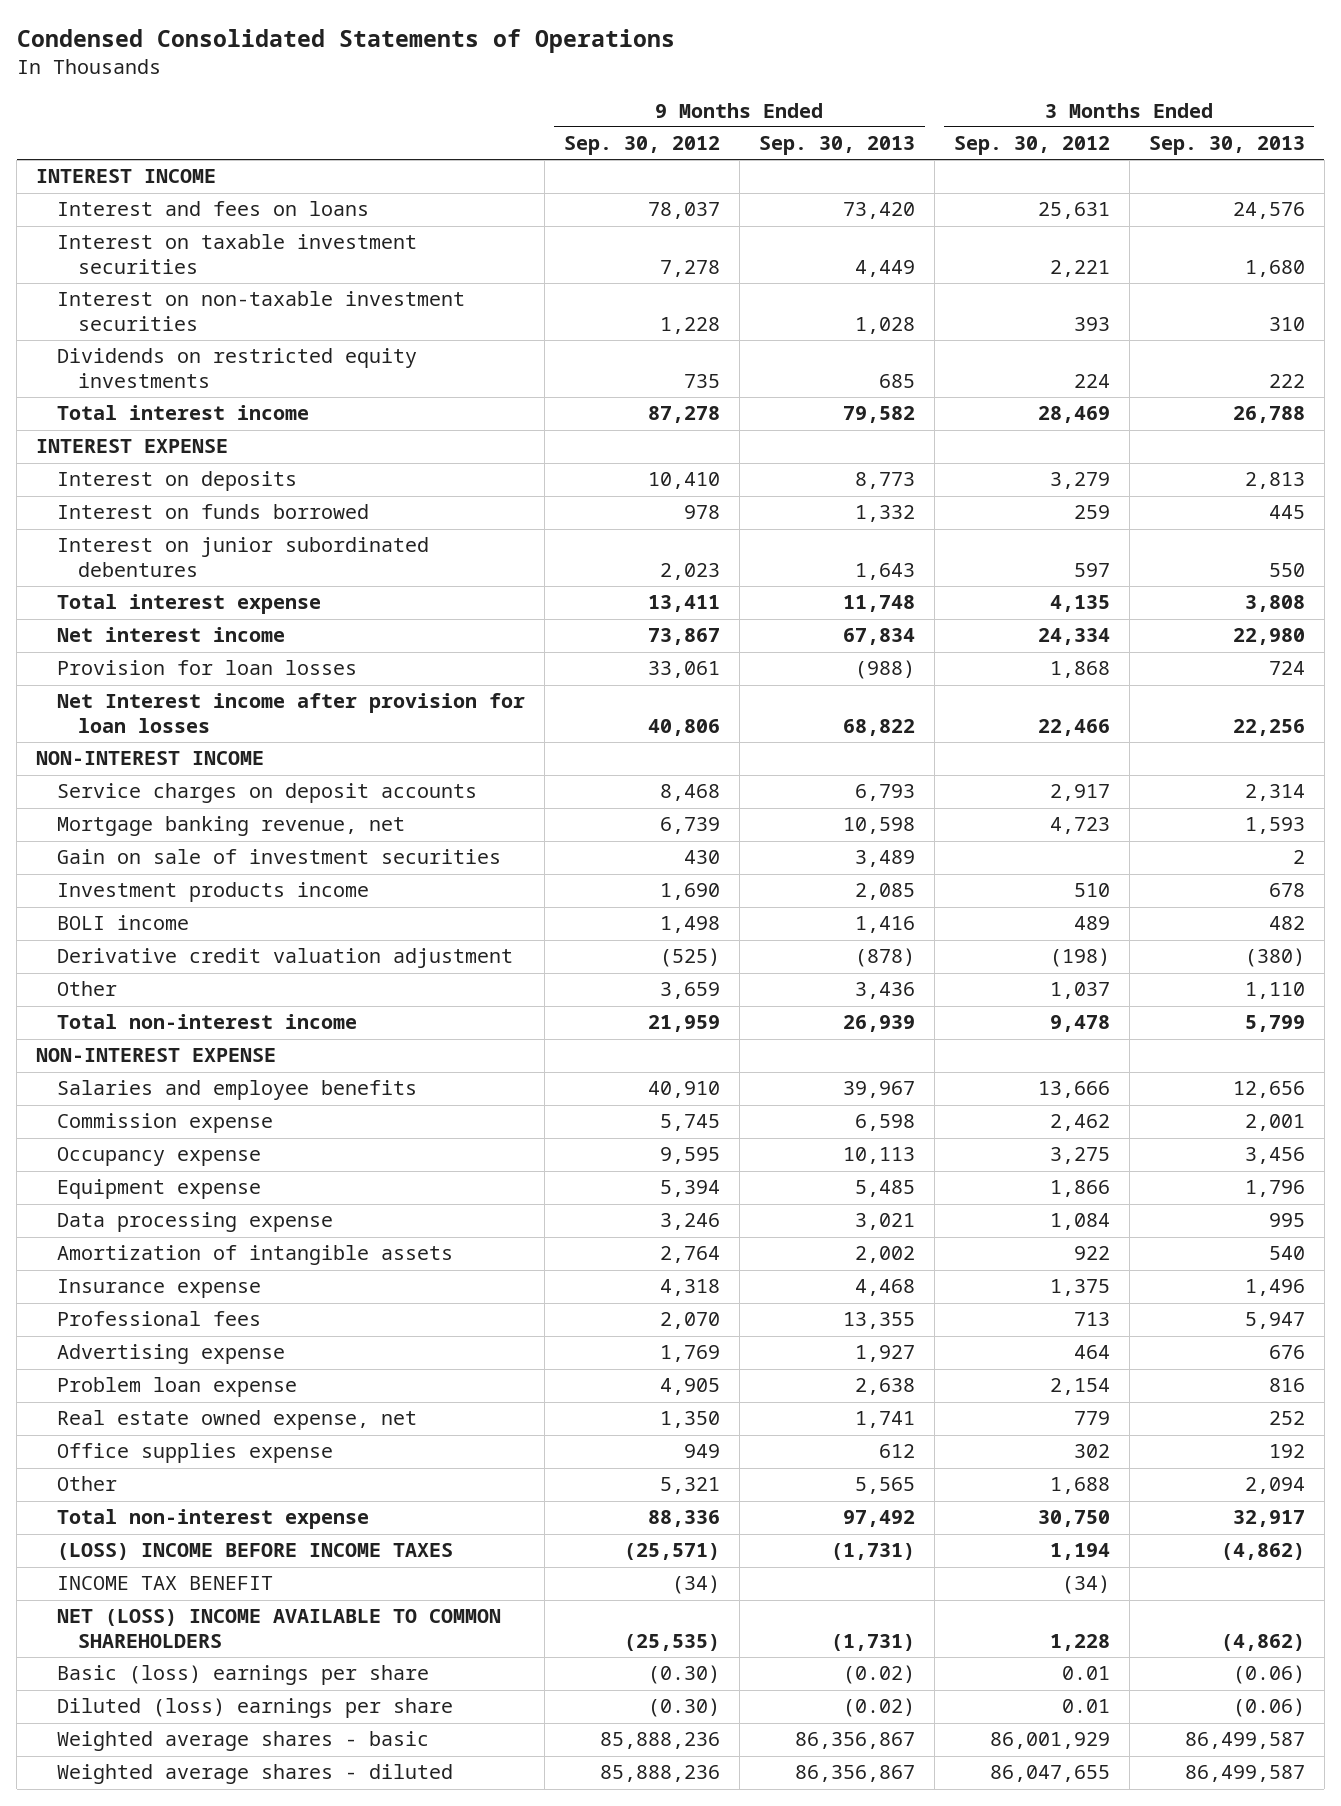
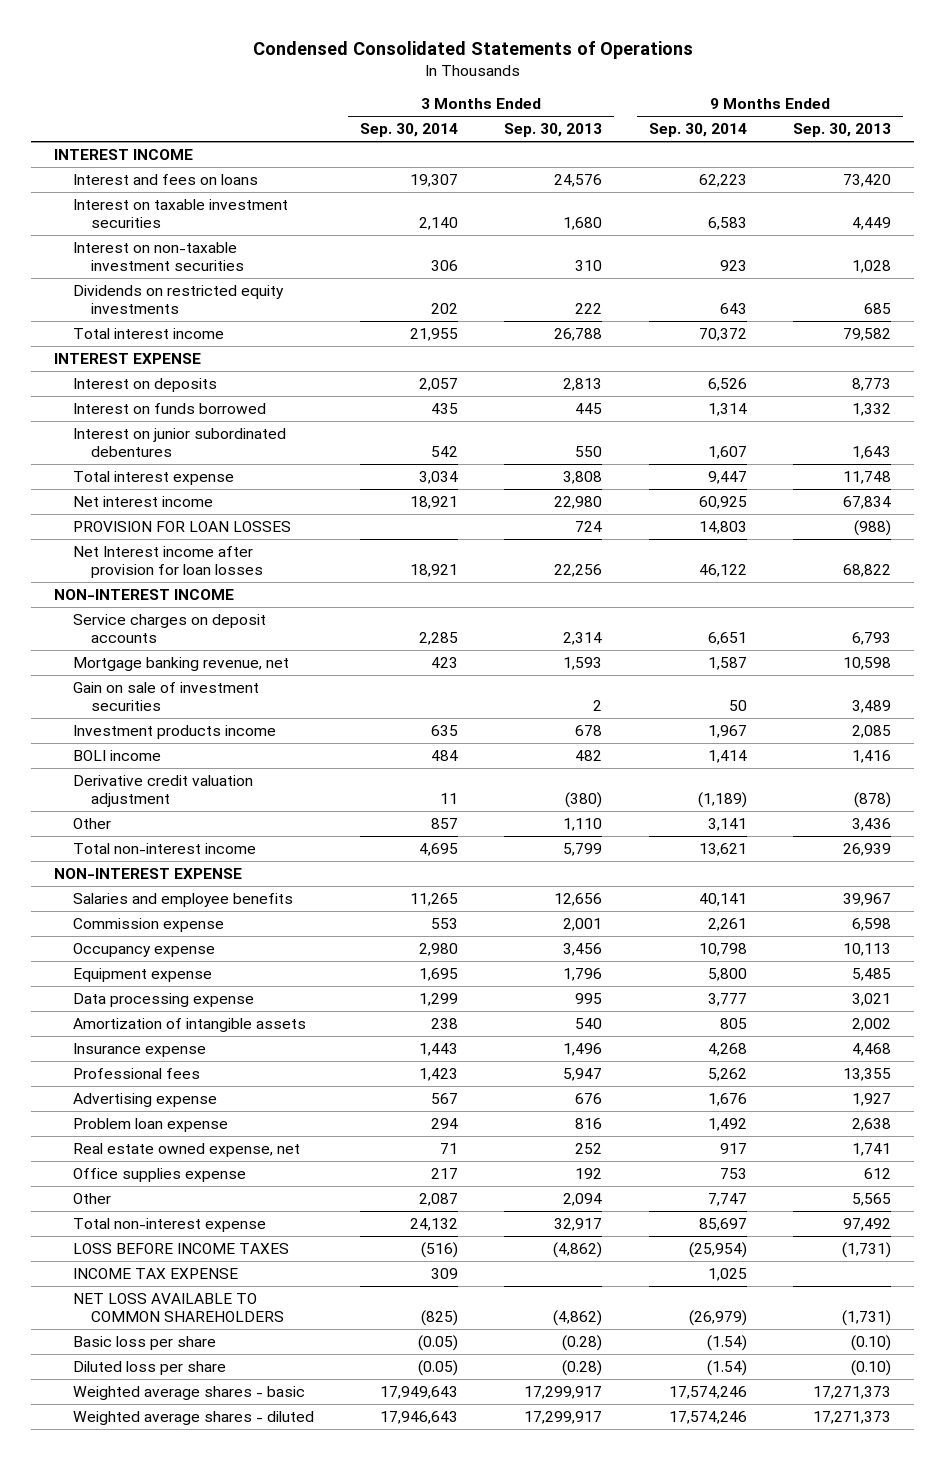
[563,136,720,156] Sep. 30, 2012 -> none
[953,136,1110,156] Sep. 30, 2012 -> none
none -> [360,123,459,138] Sep. 30, 2014
none -> [648,123,747,138] Sep. 30, 2014
[56,660,357,676] Provision for loan losses -> [72,520,291,532] PROVISION FOR LOAN LOSSES
[56,1543,453,1561] (LOSS) INCOME BEFORE INCOME TAXES -> [72,1242,289,1254] LOSS BEFORE INCOME TAXES
[56,1576,273,1591] INCOME TAX BENEFIT -> [72,1267,238,1279] INCOME TAX EXPENSE
[56,1609,501,1648] NET (LOSS) INCOME AVAILABLE TO COMMON SHAREHOLDERS -> [72,1292,285,1323] NET LOSS AVAILABLE TO COMMON SHAREHOLDERS
[56,1665,429,1686] Basic (loss) earnings per share -> [72,1335,216,1350] Basic loss per share
[842,1665,915,1685] (0.02) -> [851,1334,892,1351] (0.10)
[1232,1665,1305,1685] (0.06) -> [562,1334,603,1351] (0.28)
[56,1698,453,1719] Diluted (loss) earnings per share -> [72,1360,226,1375] Diluted loss per share
[842,1698,915,1718] (0.02) -> [851,1359,892,1376] (0.10)
[1232,1698,1305,1718] (0.06) -> [562,1359,603,1376] (0.28)
[794,1732,915,1750] 86,356,867 -> [813,1385,892,1399] 17,271,373
[1184,1732,1305,1750] 86,499,587 -> [524,1385,603,1399] 17,299,917
[794,1765,915,1783] 86,356,867 -> [813,1410,892,1424] 17,271,373
[1184,1765,1305,1783] 86,499,587 -> [524,1410,603,1424] 17,299,917

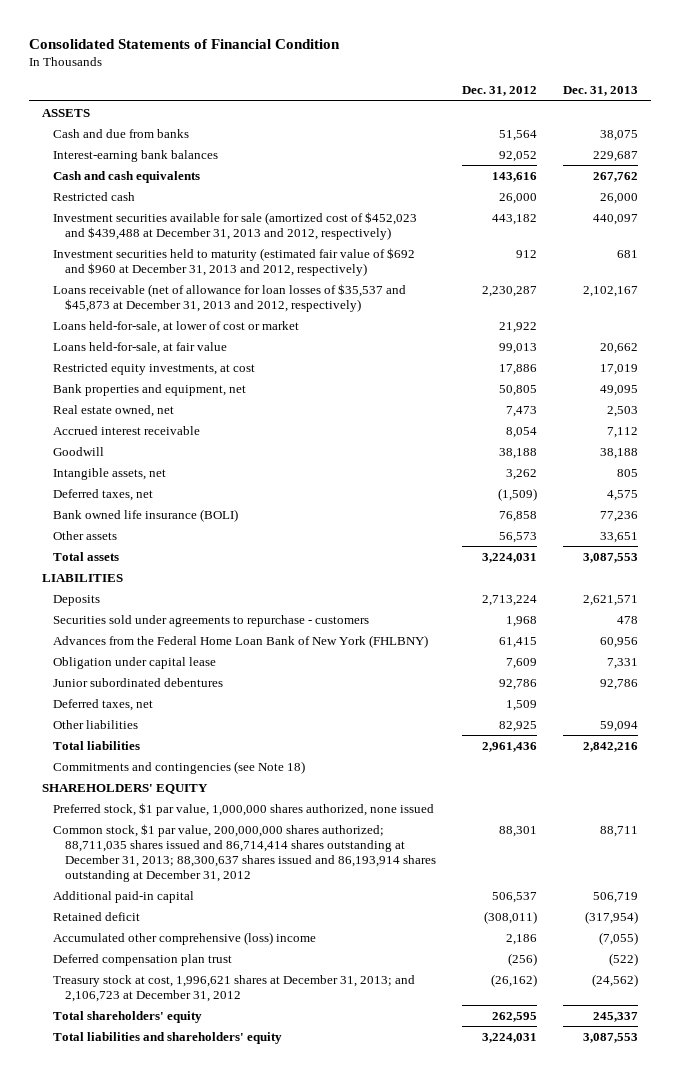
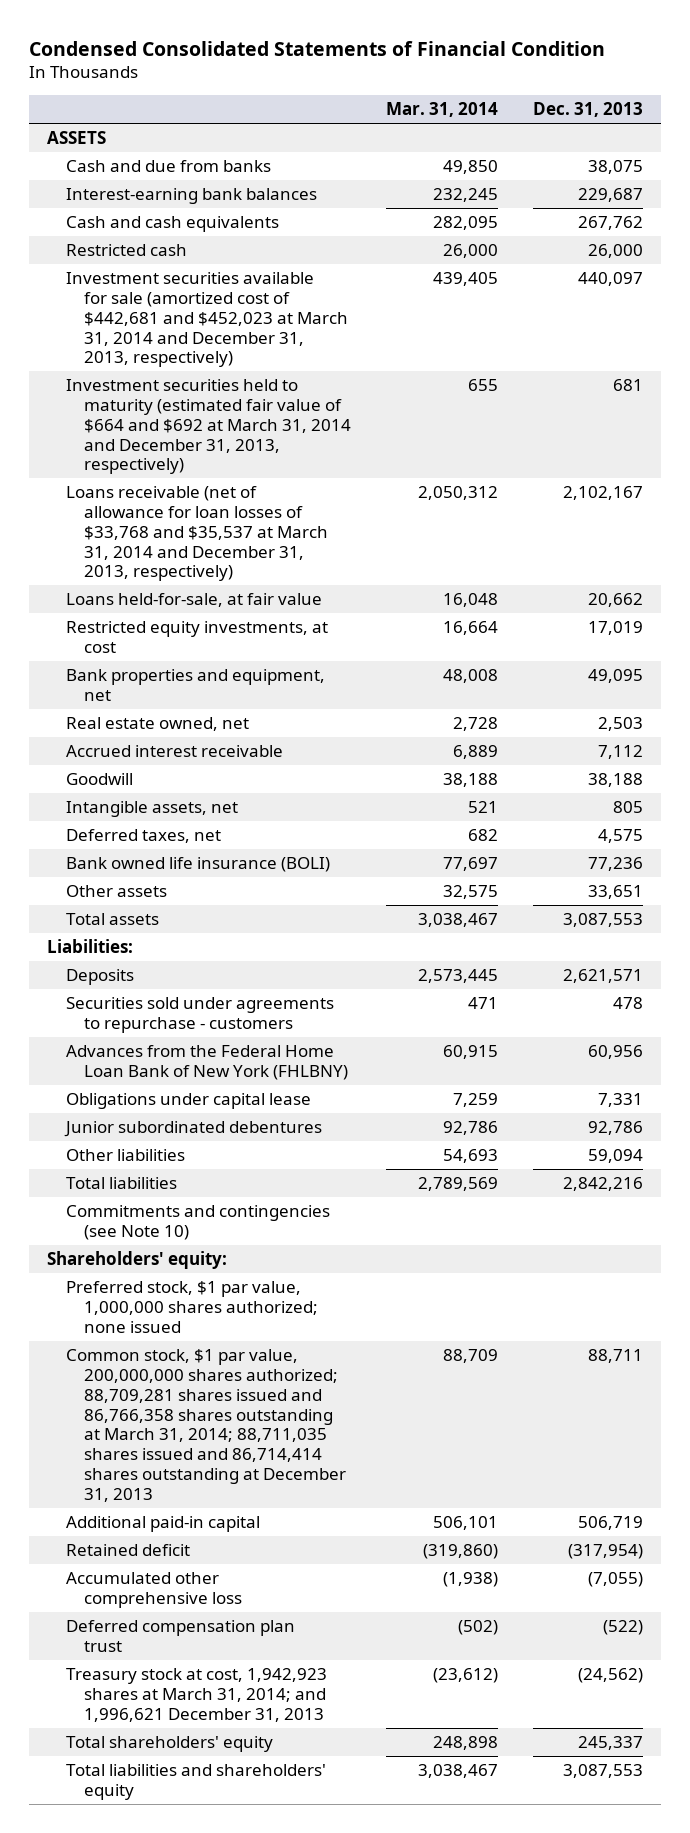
[28,38,340,49] Consolidated Statements of Financial Condition -> [29,40,606,56] Condensed Consolidated Statements of Financial Condition
[461,86,537,97] Dec. 31, 2012 -> none
none -> [386,102,499,118] Mar. 31, 2014
[53,320,300,333] Loans held-for-sale, at lower of cost or market -> none
[53,211,418,240] Investment securities available for sale (amortized cost of $452,023 and $439,488 at December 31, 2013 and 2012, respectively) -> [65,272,349,368] Investment securities available for sale (amortized cost of $442,681 and $452,023 at March 31, 2014 and December 31, 2013, respectively)
[53,247,416,276] Investment securities held to maturity (estimated fair value of $692 and $960 at December 31, 2013 and 2012, respectively) -> [65,379,352,475] Investment securities held to maturity (estimated fair value of $664 and $692 at March 31, 2014 and December 31, 2013, respectively)
[53,283,407,312] Loans receivable (net of allowance for loan losses of $35,537 and $45,873 at December 31, 2013 and 2012, respectively) -> [65,486,329,582] Loans receivable (net of allowance for loan losses of $33,768 and $35,537 at March 31, 2014 and December 31, 2013, respectively)
[41,573,123,582] LIABILITIES -> [46,939,133,954] Liabilities:
[53,656,217,669] Obligation under capital lease -> [65,1093,311,1110] Obligations under capital lease
[53,698,154,711] Deferred taxes, net -> none
[53,760,306,774] Commitments and contingencies (see Note 18) -> [65,1205,330,1240] Commitments and contingencies (see Note 10)
[41,783,208,794] SHAREHOLDERS' EQUITY -> [46,1251,227,1270] Shareholders' equity:
[53,802,435,816] Preferred stock, $1 par value, 1,000,000 shares authorized, none issued -> [65,1281,319,1333] Preferred stock, $1 par value, 1,000,000 shares authorized; none issued
[53,823,436,882] Common stock, $1 par value, 200,000,000 shares authorized; 88,711,035 shares issued and 86,714,414 shares outstanding at December 31, 2013; 88,300,637 shares issued and 86,193,914 shares outstanding at December 31, 2012 -> [65,1349,347,1502] Common stock, $1 par value, 200,000,000 shares authorized; 88,709,281 shares issued and 86,766,358 shares outstanding at March 31, 2014; 88,711,035 shares issued and 86,714,414 shares outstanding at December 31, 2013
[53,931,317,945] Accumulated other comprehensive (loss) income -> [65,1572,243,1608] Accumulated other comprehensive loss
[53,974,416,1002] Treasury stock at cost, 1,996,621 shares at December 31, 2013; and 2,106,723 at December 31, 2012 -> [65,1668,327,1722] Treasury stock at cost, 1,942,923 shares at March 31, 2014; and 1,996,621 December 31, 2013

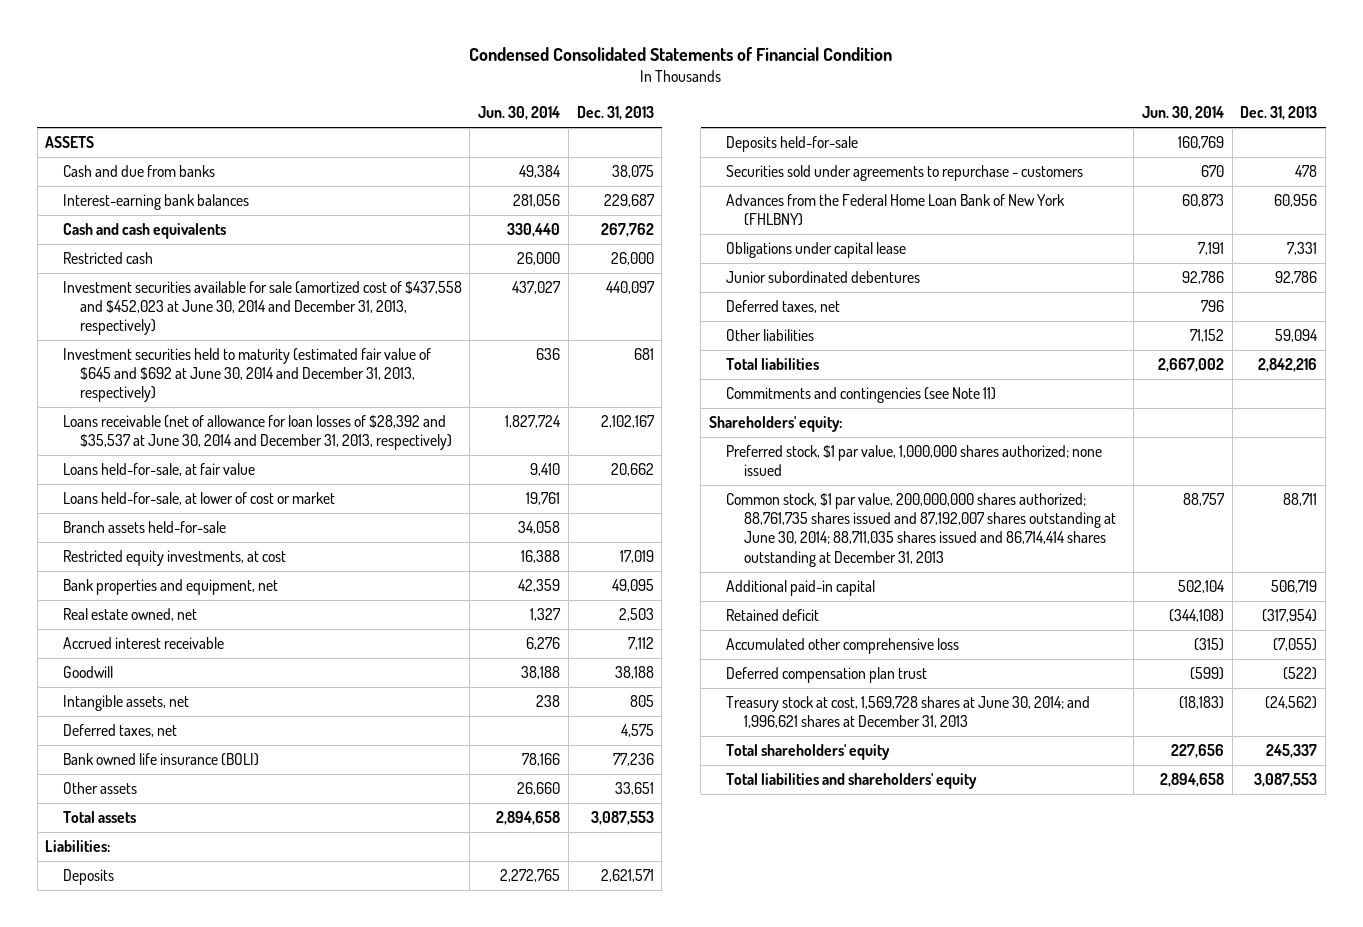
[386,102,499,118] Mar. 31, 2014 -> none
none -> [478,106,561,121] Jun. 30, 2014
[65,272,349,368] Investment securities available for sale (amortized cost of $442,681 and $452,023 at March 31, 2014 and December 31, 2013, respectively) -> [62,281,462,336] Investment securities available for sale (amortized cost of $437,558 and $452,023 at June 30, 2014 and December 31, 2013, respectively)
[65,379,352,475] Investment securities held to maturity (estimated fair value of $664 and $692 at March 31, 2014 and December 31, 2013, respectively) -> [62,348,431,403] Investment securities held to maturity (estimated fair value of $645 and $692 at June 30, 2014 and December 31, 2013, respectively)
[65,486,329,582] Loans receivable (net of allowance for loan losses of $33,768 and $35,537 at March 31, 2014 and December 31, 2013, respectively) -> [62,415,453,451] Loans receivable (net of allowance for loan losses of $28,392 and $35,537 at June 30, 2014 and December 31, 2013, respectively)
none -> [62,492,335,506] Loans held-for-sale, at lower of cost or market
none -> [62,521,226,534] Branch assets held-for-sale
none -> [726,136,859,153] Deposits held-for-sale
none -> [726,300,841,314] Deferred taxes, net
[65,1205,330,1240] Commitments and contingencies (see Note 10) -> [726,387,997,404] Commitments and contingencies (see Note 11)
[65,1349,347,1502] Common stock, $1 par value, 200,000,000 shares authorized; 88,709,281 shares issued and 86,766,358 shares outstanding at March 31, 2014; 88,711,035 shares issued and 86,714,414 shares outstanding at December 31, 2013 -> [726,493,1116,567] Common stock, $1 par value, 200,000,000 shares authorized; 88,761,735 shares issued and 87,192,007 shares outstanding at June 30, 2014; 88,711,035 shares issued and 86,714,414 shares outstanding at December 31, 2013
[65,1668,327,1722] Treasury stock at cost, 1,942,923 shares at March 31, 2014; and 1,996,621 December 31, 2013 -> [726,696,1091,729] Treasury stock at cost, 1,569,728 shares at June 30, 2014; and 1,996,621 shares at December 31, 2013

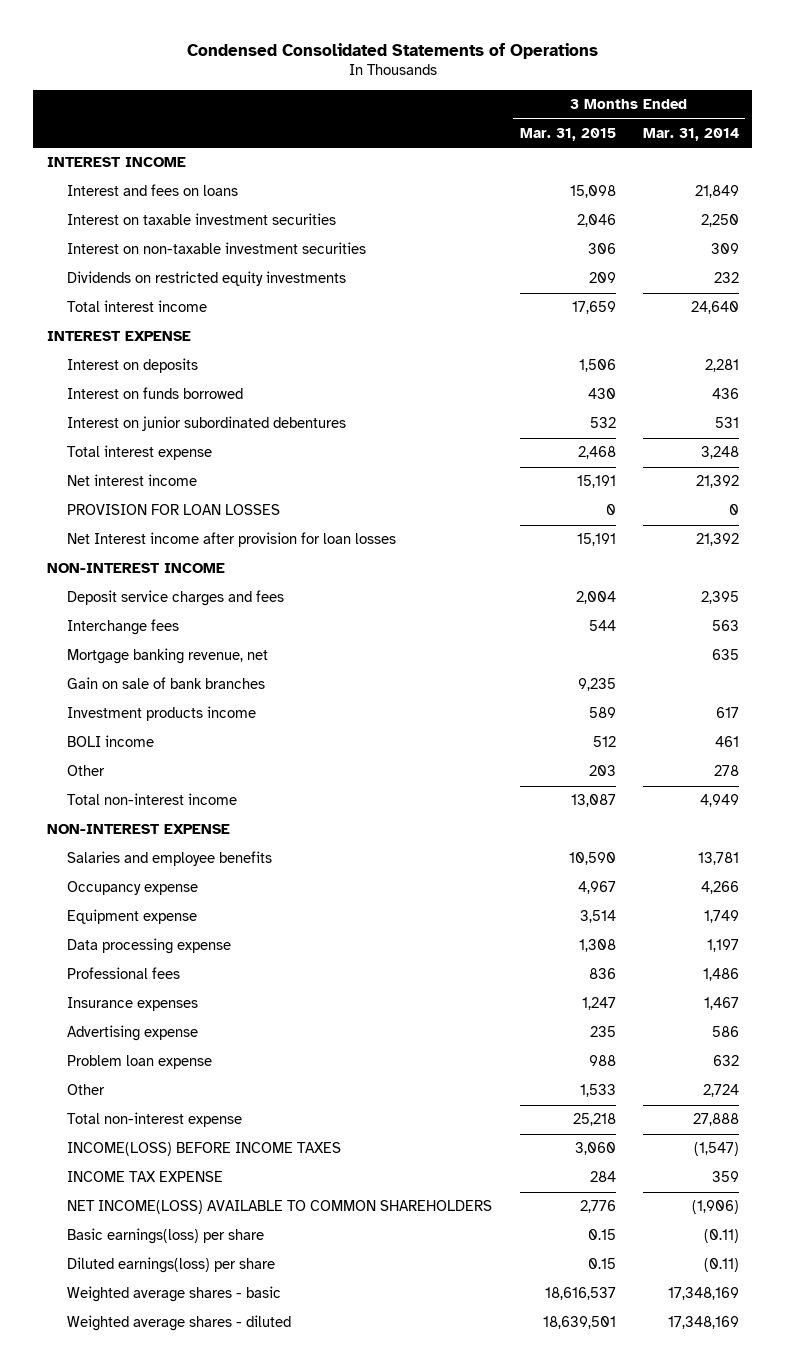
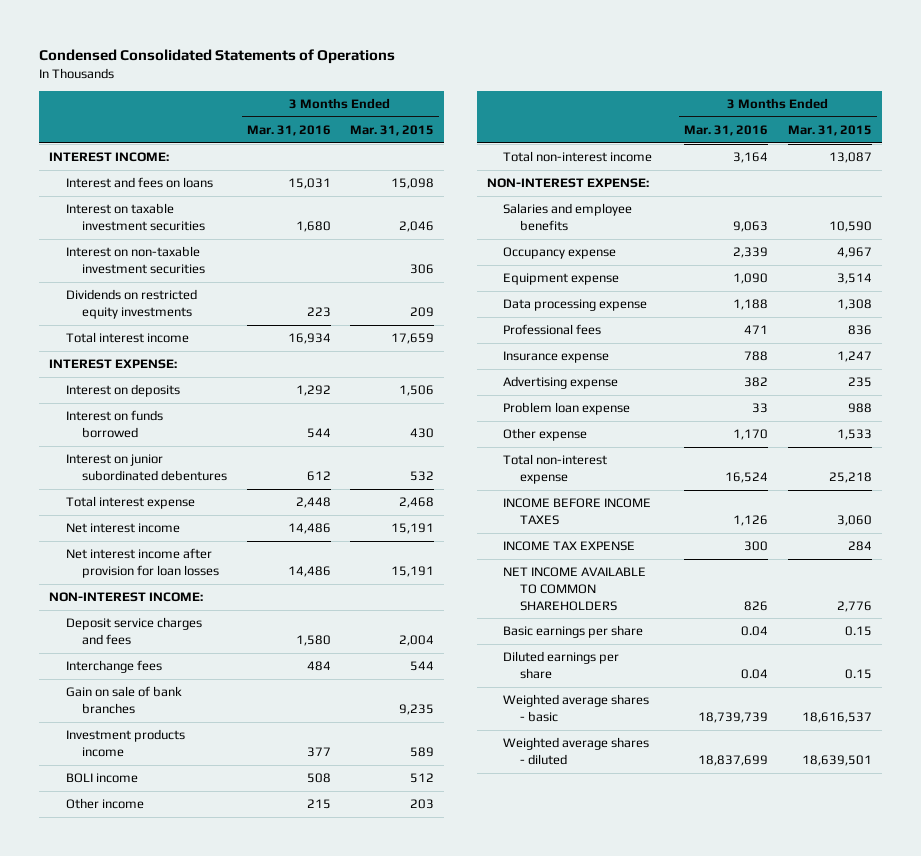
[642,127,739,141] Mar. 31, 2014 -> none
none -> [246,125,331,137] Mar. 31, 2016
[46,157,186,168] INTEREST INCOME -> [49,152,170,163] INTEREST INCOME:
[46,331,191,342] INTEREST EXPENSE -> [49,359,178,370] INTEREST EXPENSE:
[67,504,281,516] PROVISION FOR LOAN LOSSES -> none
[67,532,397,548] Net Interest income after provision for loan losses -> [65,548,219,579] Net interest income after provision for loan losses
[46,563,225,574] NON-INTEREST INCOME -> [49,592,204,603] NON-INTEREST INCOME:
[67,648,269,665] Mortgage banking revenue, net -> none
[67,765,106,777] Other -> [65,798,144,810] Other income
[46,824,230,835] NON-INTEREST EXPENSE -> [487,178,650,189] NON-INTEREST EXPENSE:
[67,997,199,1012] Insurance expenses -> [503,351,610,364] Insurance expense
[67,1084,106,1096] Other -> [503,428,588,442] Other expense
[67,1142,342,1157] INCOME(LOSS) BEFORE INCOME TAXES -> [503,498,652,526] INCOME BEFORE INCOME TAXES
[67,1200,493,1215] NET INCOME(LOSS) AVAILABLE TO COMMON SHAREHOLDERS -> [503,567,647,611] NET INCOME AVAILABLE TO COMMON SHAREHOLDERS
[67,1228,265,1245] Basic earnings(loss) per share -> [503,625,644,639] Basic earnings per share
[67,1257,276,1274] Diluted earnings(loss) per share -> [503,651,620,680] Diluted earnings per share

